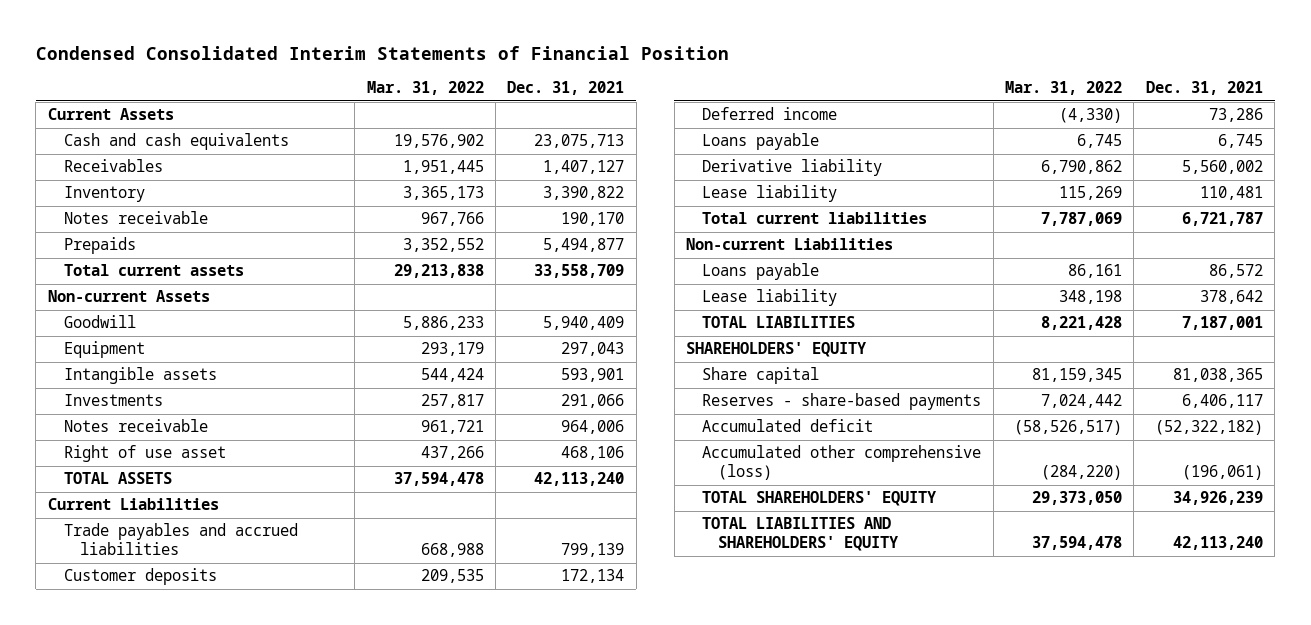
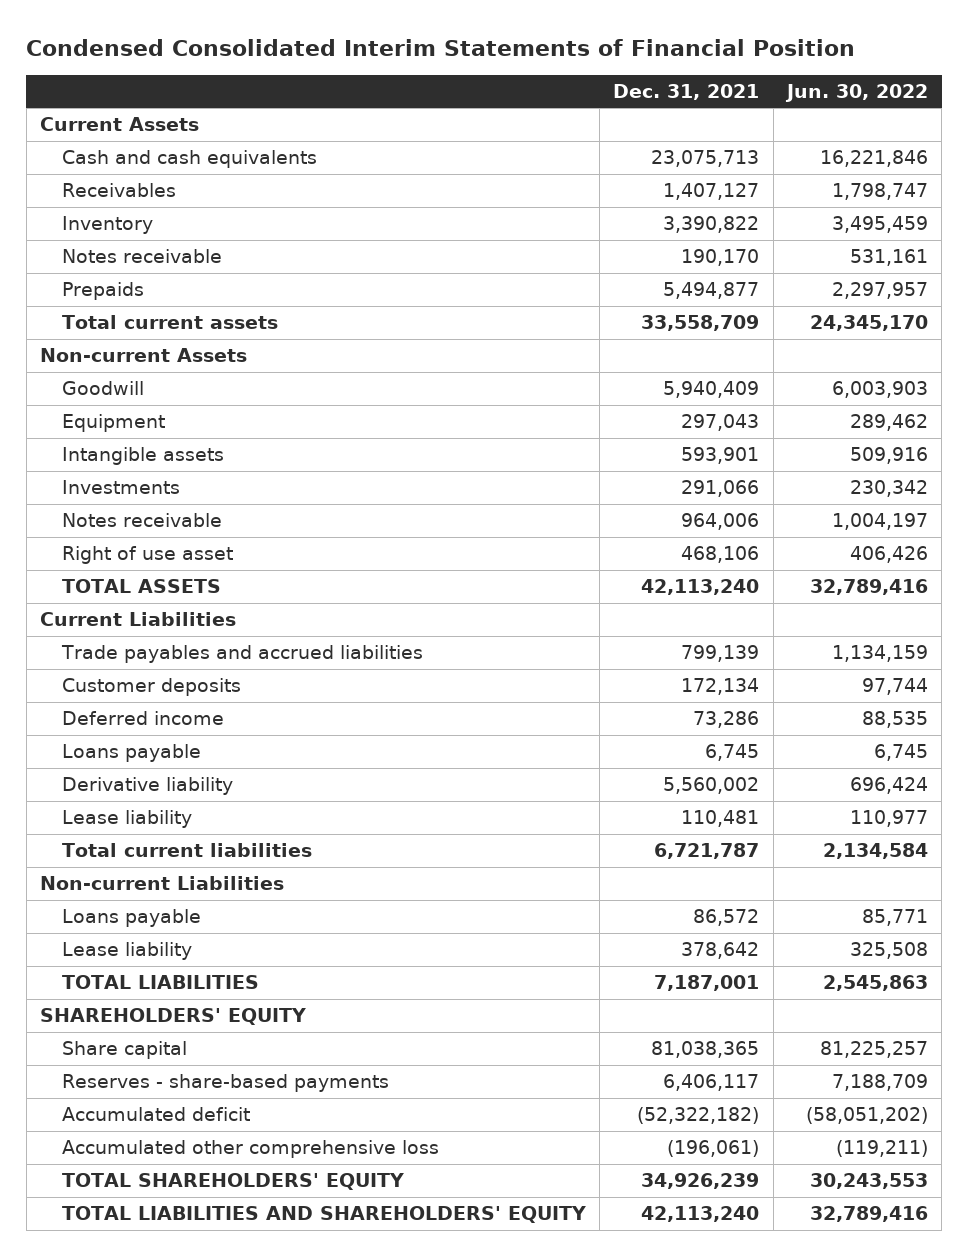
[366,81,484,96] Mar. 31, 2022 -> none
none -> [784,84,928,103] Jun. 30, 2022
[702,445,982,481] Accumulated other comprehensive (loss) -> [62,1140,440,1159] Accumulated other comprehensive loss

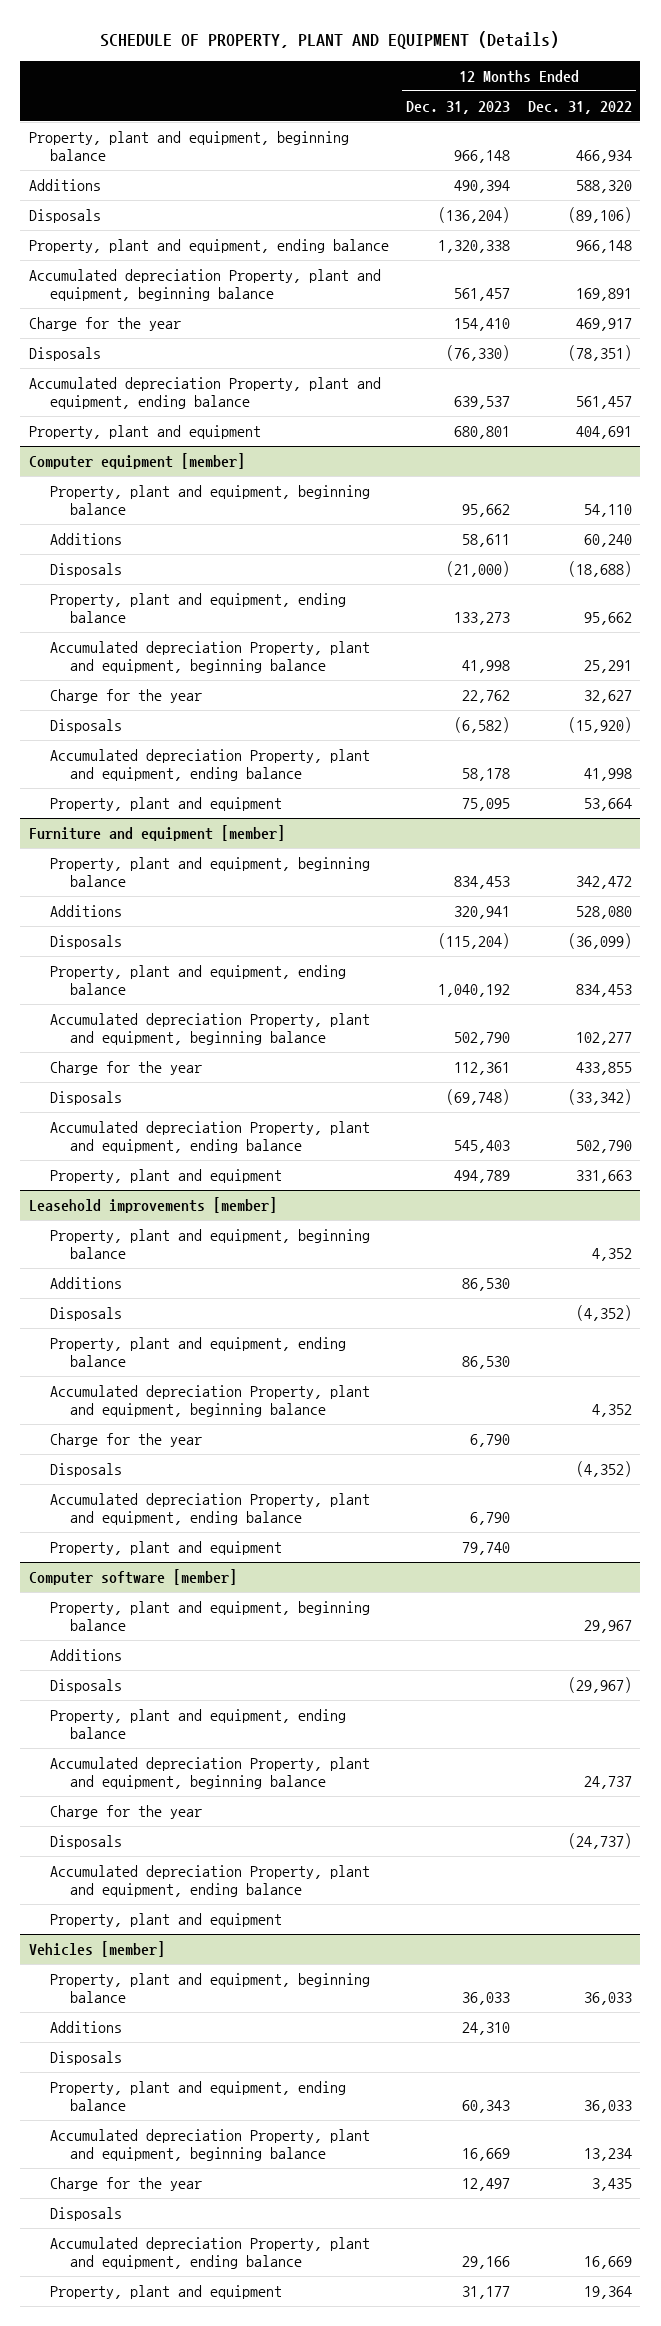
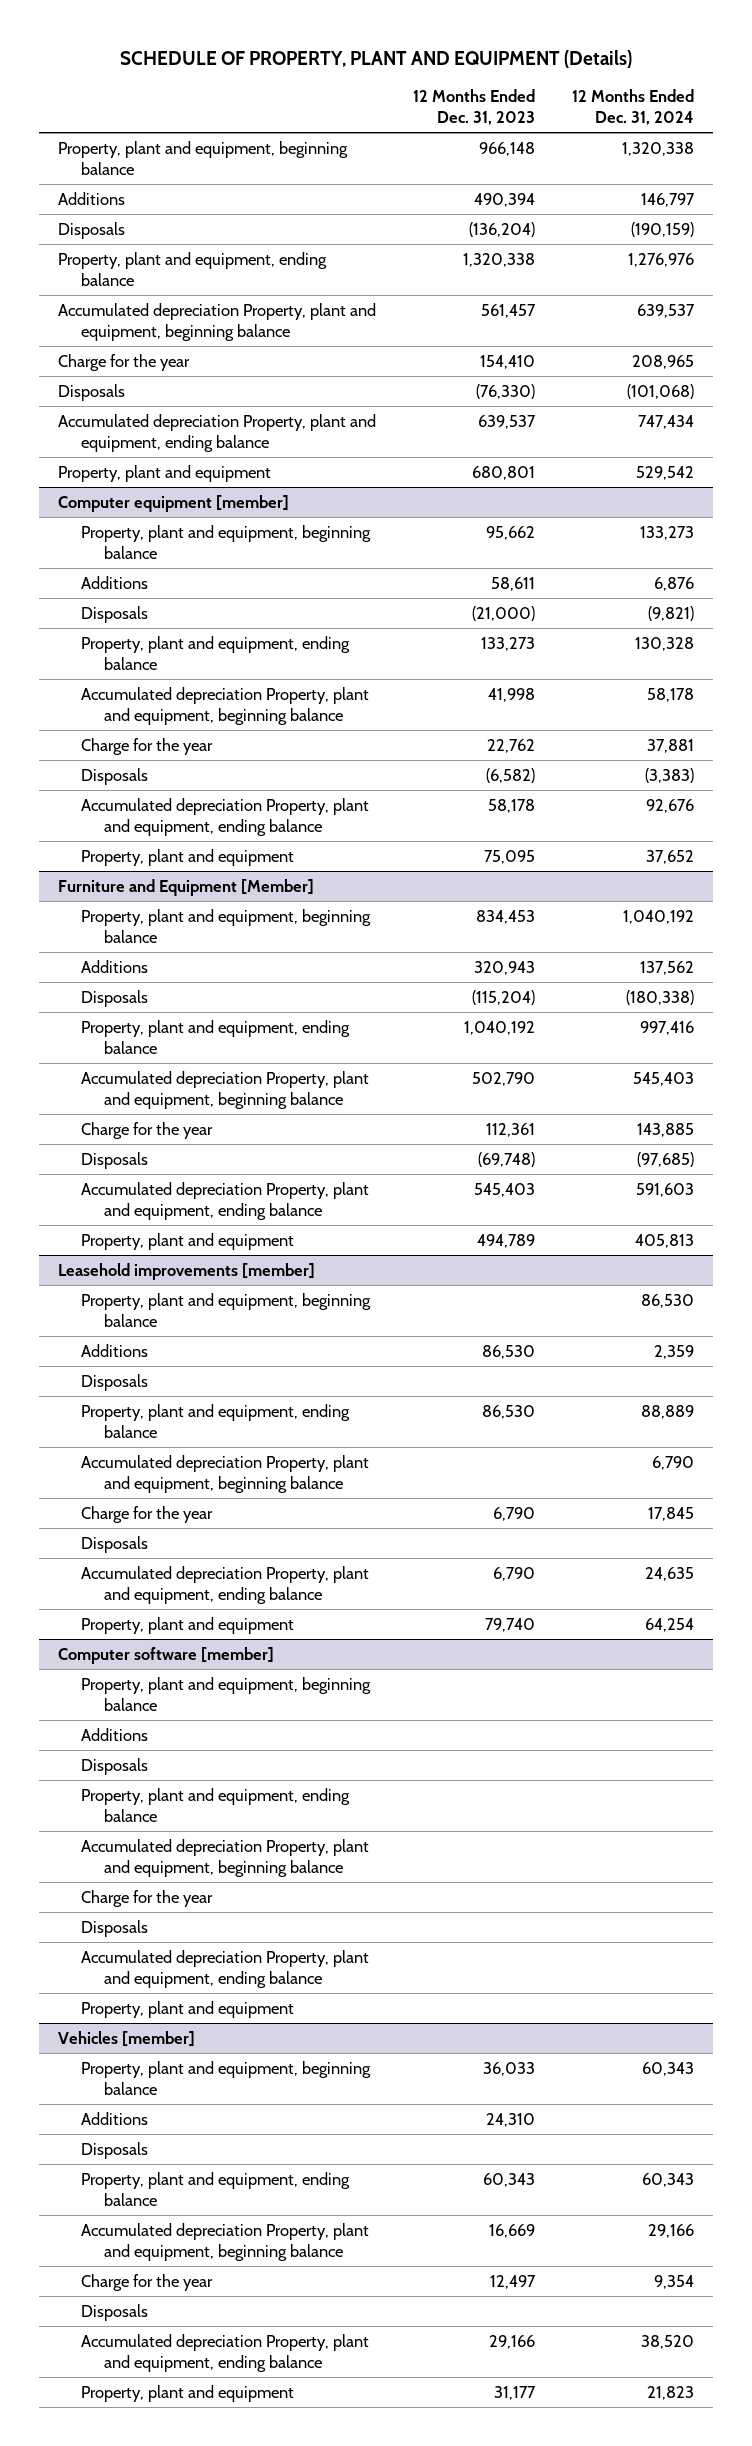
[527,100,632,114] Dec. 31, 2022 -> none
none -> [572,88,695,126] 12 Months Ended Dec. 31, 2024
[29,825,286,842] Furniture and equipment [member] -> [57,878,314,896] Furniture and Equipment [Member]
[454,906,511,920] 320,941 -> [473,960,535,975] 320,943

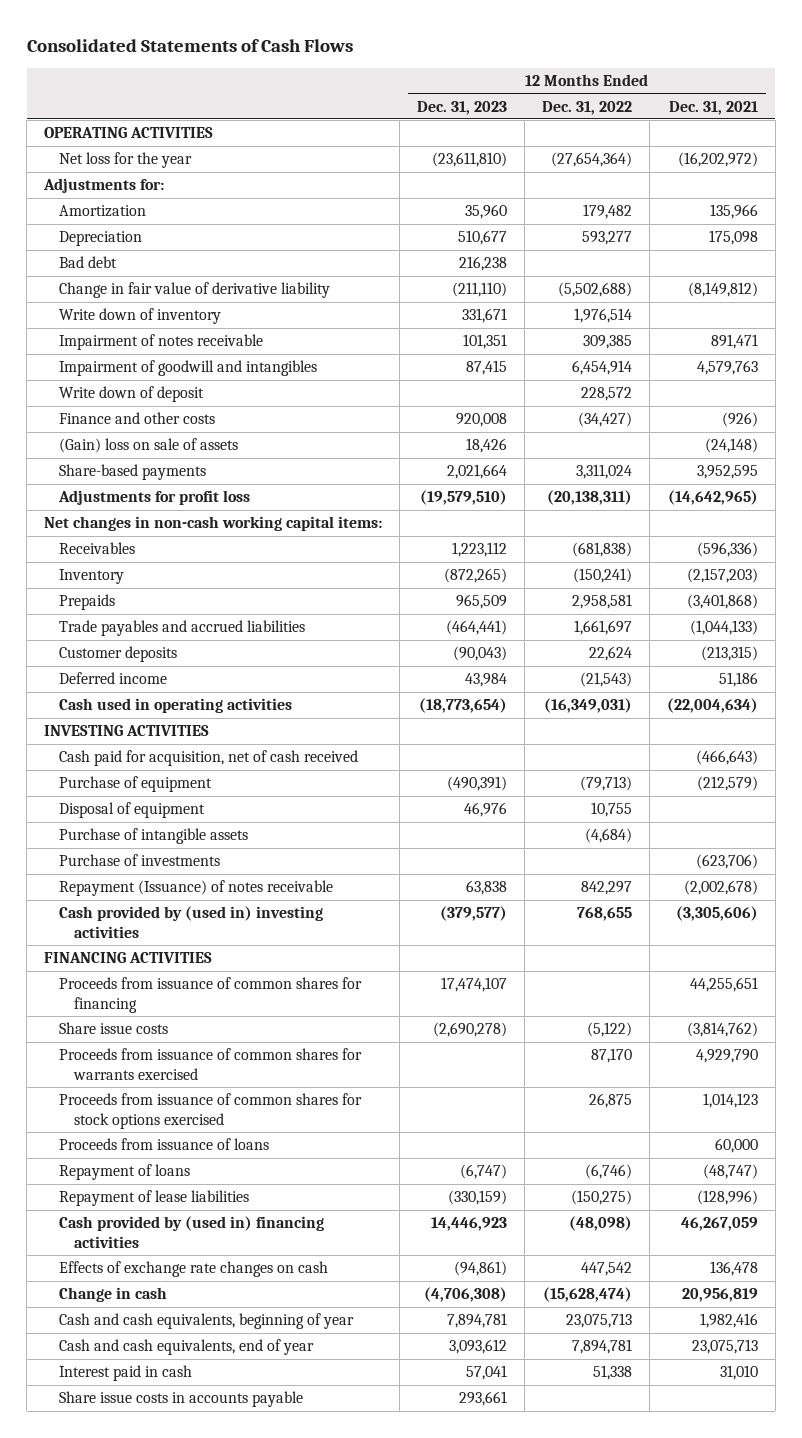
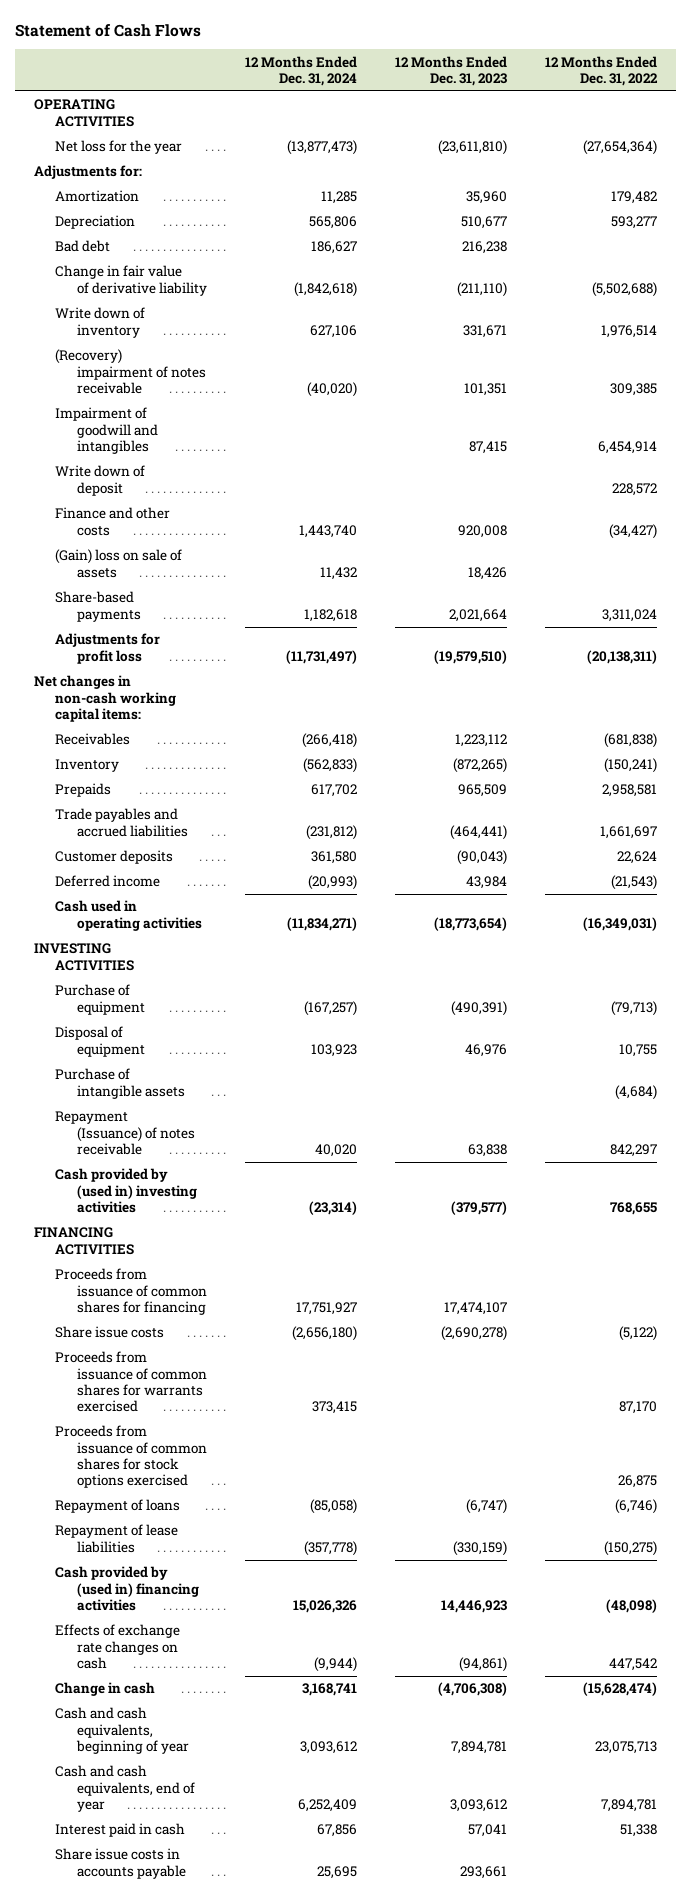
[26,38,353,52] Consolidated Statements of Cash Flows -> [15,23,202,37] Statement of Cash Flows
[668,100,758,115] Dec. 31, 2021 -> none
none -> [244,55,357,86] 12 Months Ended Dec. 31, 2024
[59,334,264,351] Impairment of notes receivable -> [55,349,206,394] (Recovery) impairment of notes receivable
[59,750,359,767] Cash paid for acquisition, net of cash received -> none
[59,854,221,867] Purchase of investments -> none
[59,1138,270,1151] Proceeds from issuance of loans -> none

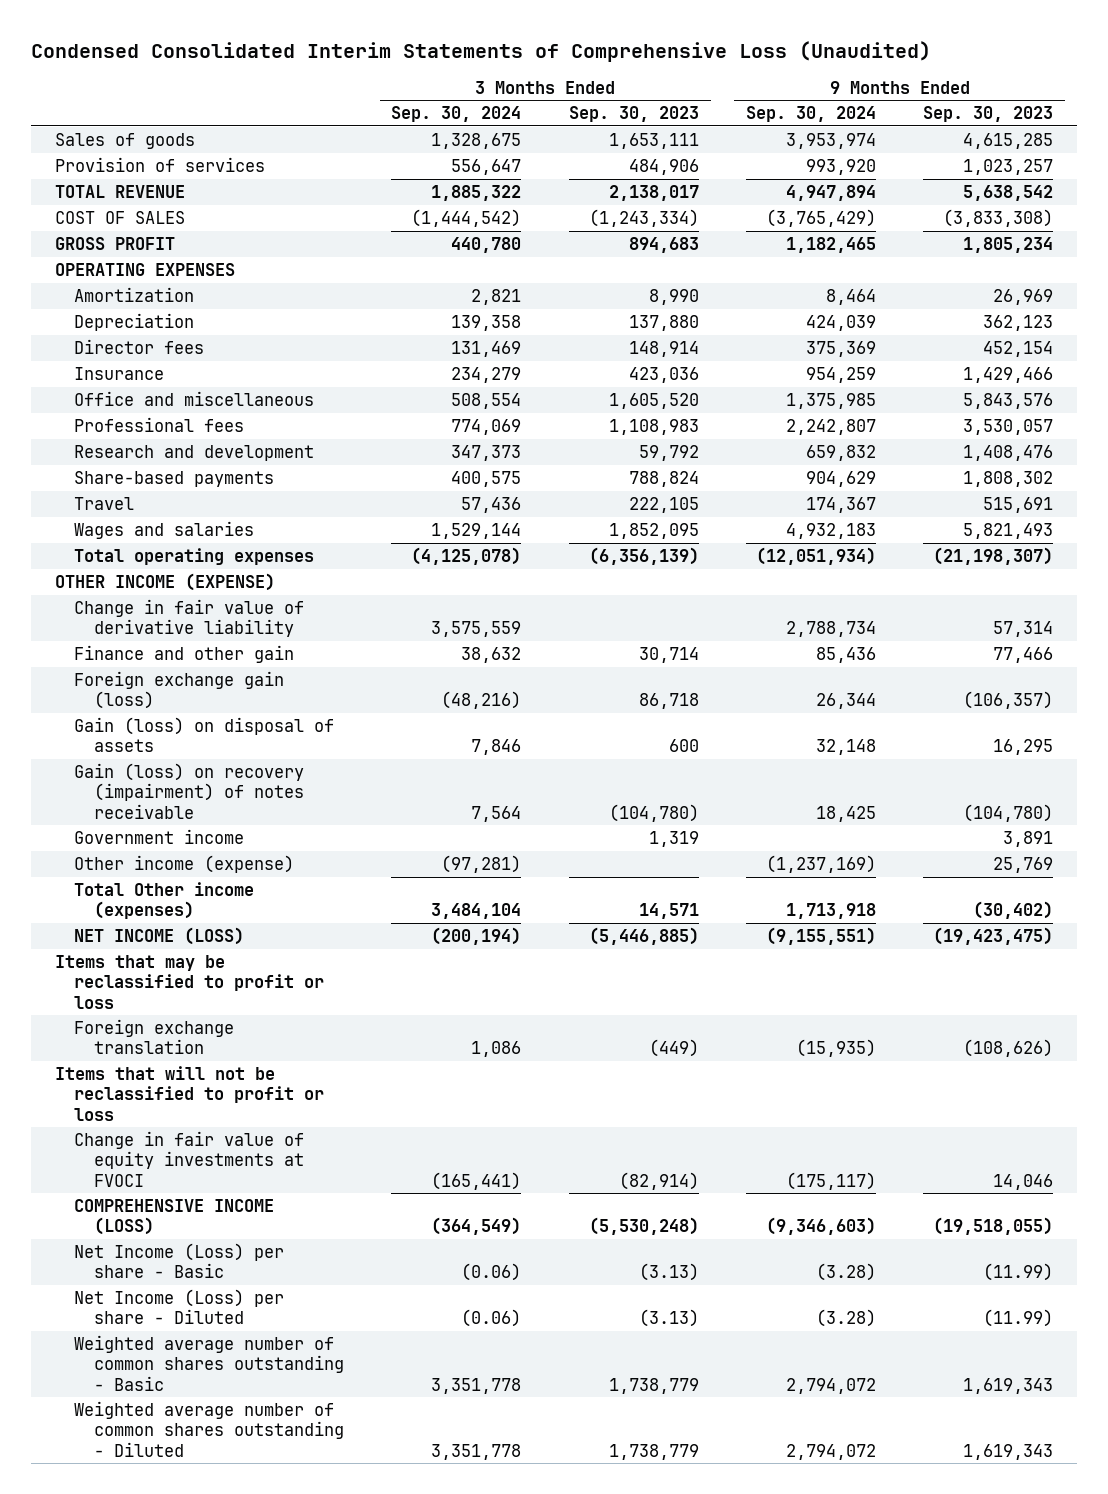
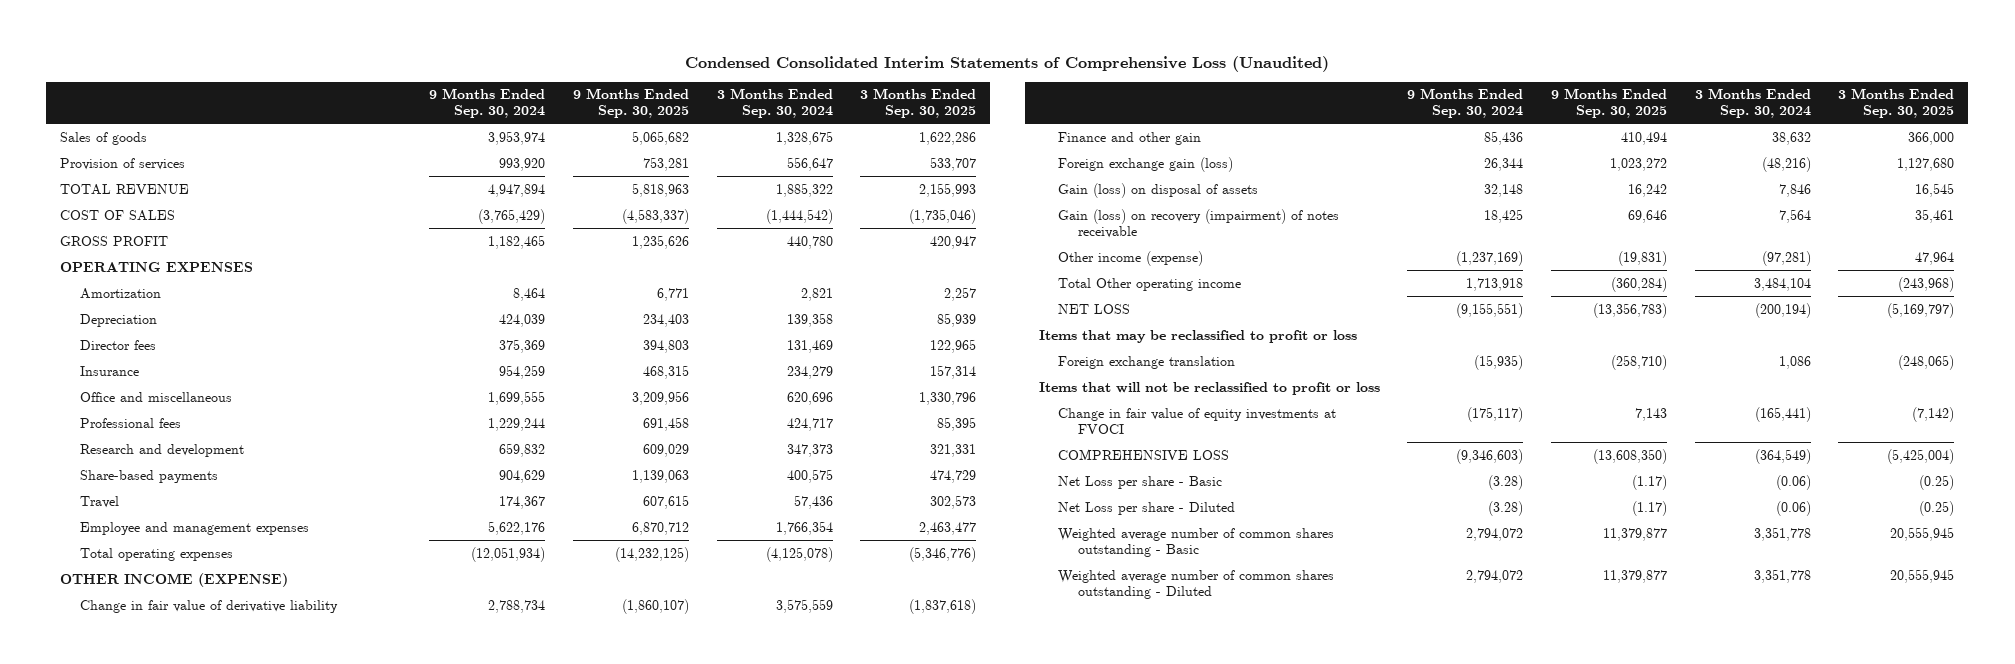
[568,106,699,123] Sep. 30, 2023 -> none
[923,106,1054,123] Sep. 30, 2023 -> none
none -> [572,88,689,119] 9 Months Ended Sep. 30, 2025
none -> [860,88,977,119] 3 Months Ended Sep. 30, 2025
[451,393,522,410] 508,554 -> [786,391,833,405] 620,696
[785,393,876,410] 1,375,985 -> [488,390,546,405] 1,699,555
[451,419,522,436] 774,069 -> [786,417,833,431] 424,717
[785,419,876,436] 2,242,807 -> [488,417,546,431] 1,229,244
[74,521,255,540] Wages and salaries -> none
none -> [80,521,310,535] Employee and management expenses
[74,829,245,845] Government income -> none
[74,882,255,920] Total Other income (expenses) -> [1058,277,1242,291] Total Other operating income
[74,927,245,946] NET INCOME (LOSS) -> [1058,303,1131,314] NET LOSS
[74,1199,275,1236] COMPREHENSIVE INCOME (LOSS) -> [1058,448,1230,460] COMPREHENSIVE LOSS
[74,1243,285,1279] Net Income (Loss) per share - Basic -> [1058,475,1223,489] Net Loss per share - Basic
[74,1289,285,1325] Net Income (Loss) per share - Diluted -> [1058,501,1236,515] Net Loss per share - Diluted

